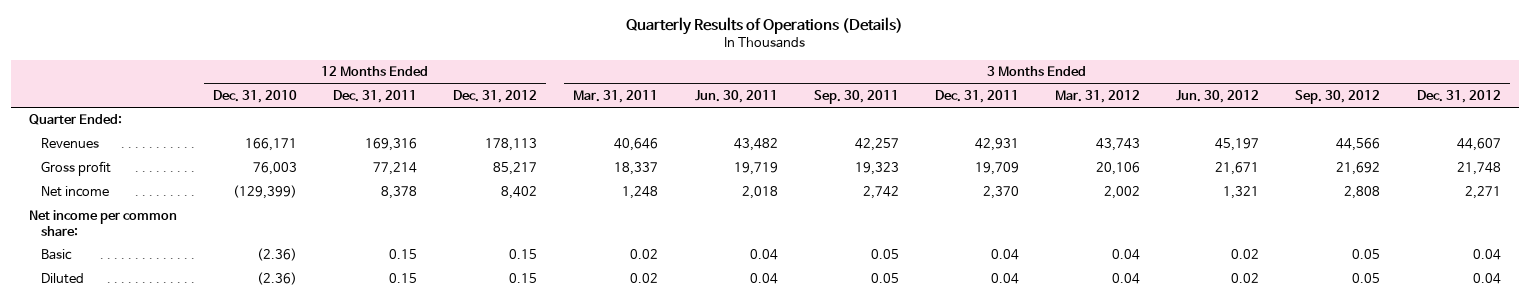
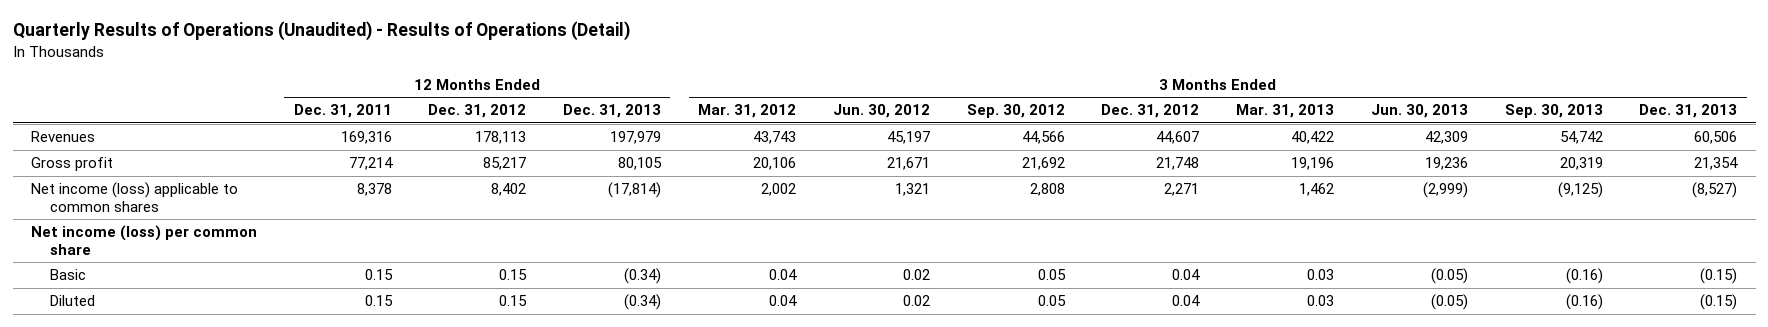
[625,17,903,36] Quarterly Results of Operations (Details) -> [12,21,630,42] Quarterly Results of Operations (Unaudited) - Results of Operations (Detail)
[213,90,298,104] Dec. 31, 2010 -> none
[573,90,659,104] Mar. 31, 2011 -> none
[694,90,778,104] Jun. 30, 2011 -> none
[813,90,899,105] Sep. 30, 2011 -> none
[934,90,1019,104] Dec. 31, 2011 -> none
none -> [563,104,662,119] Dec. 31, 2013
none -> [1236,104,1335,119] Mar. 31, 2013
none -> [1370,104,1468,119] Jun. 30, 2013
none -> [1504,104,1603,119] Sep. 30, 2013
none -> [1639,104,1738,119] Dec. 31, 2013
[28,114,122,126] Quarter Ended: -> none
[41,186,110,198] Net income -> [30,182,238,212] Net income (loss) applicable to common shares
[28,210,177,236] Net income per common share: -> [30,225,257,255] Net income (loss) per common share

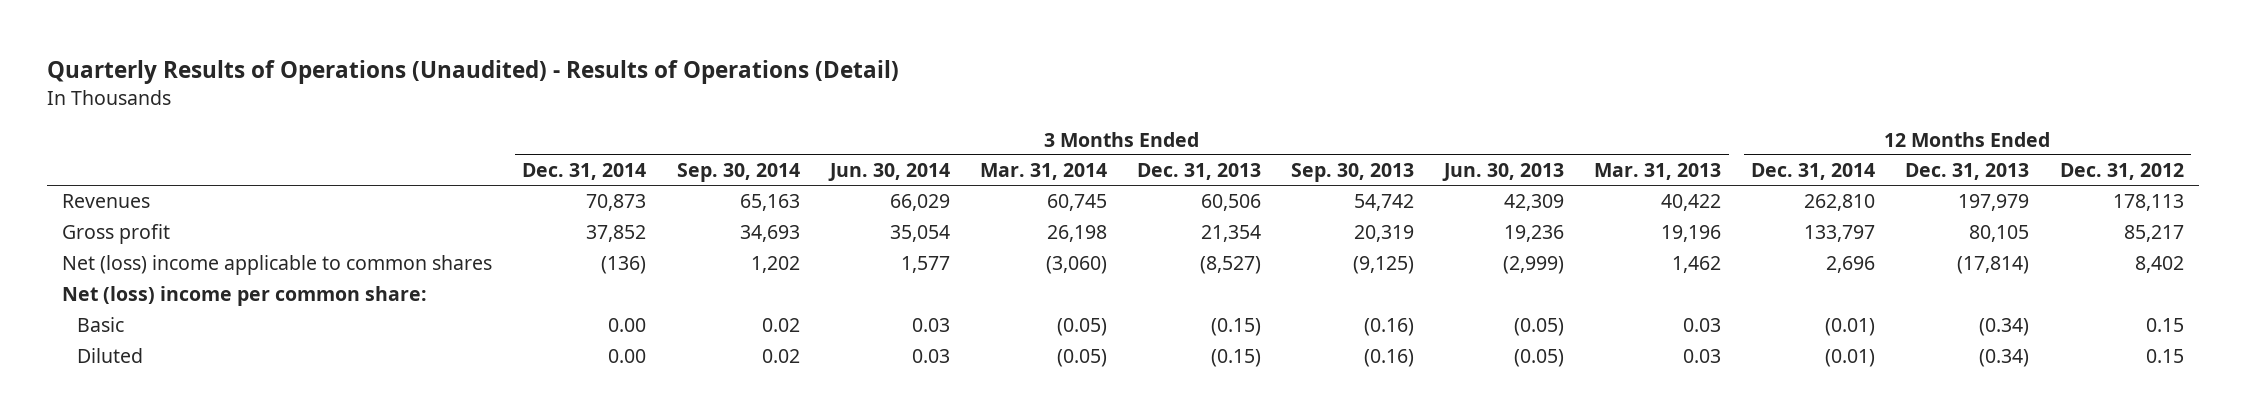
[293,104,392,119] Dec. 31, 2011 -> none
[697,104,796,119] Mar. 31, 2012 -> none
[832,104,930,119] Jun. 30, 2012 -> none
[966,104,1065,119] Sep. 30, 2012 -> none
[1101,104,1200,119] Dec. 31, 2012 -> none
none -> [522,163,647,181] Dec. 31, 2014
none -> [676,163,800,183] Sep. 30, 2014
none -> [827,163,950,182] Jun. 30, 2014
none -> [979,163,1107,181] Mar. 31, 2014
none -> [1751,163,1876,181] Dec. 31, 2014
[30,182,238,212] Net income (loss) applicable to common shares -> [62,255,493,276] Net (loss) income applicable to common shares
[30,225,257,255] Net income (loss) per common share -> [62,286,428,307] Net (loss) income per common share:

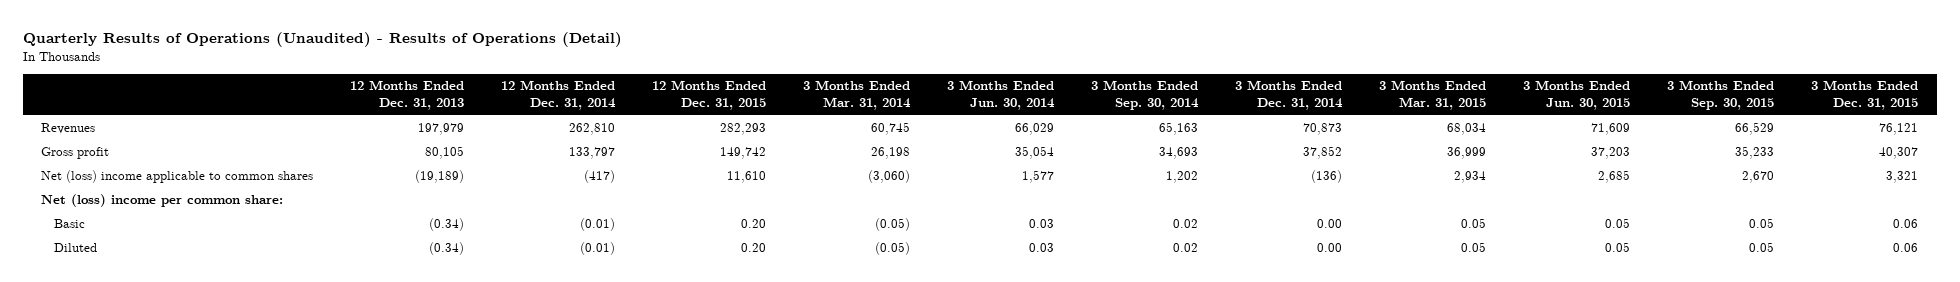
[1136,163,1261,181] Dec. 31, 2013 -> none
[1291,163,1415,183] Sep. 30, 2013 -> none
[1442,163,1565,182] Jun. 30, 2013 -> none
[1594,163,1722,181] Mar. 31, 2013 -> none
[2059,163,2184,181] Dec. 31, 2012 -> none
none -> [652,80,767,110] 12 Months Ended Dec. 31, 2015
none -> [1379,80,1487,110] 3 Months Ended Mar. 31, 2015
none -> [1523,80,1631,110] 3 Months Ended Jun. 30, 2015
none -> [1667,80,1775,110] 3 Months Ended Sep. 30, 2015
none -> [1811,80,1919,110] 3 Months Ended Dec. 31, 2015
[1826,256,1876,274] 2,696 -> [584,169,616,183] (417)
[1957,256,2030,275] (17,814) -> [415,169,465,183] (19,189)

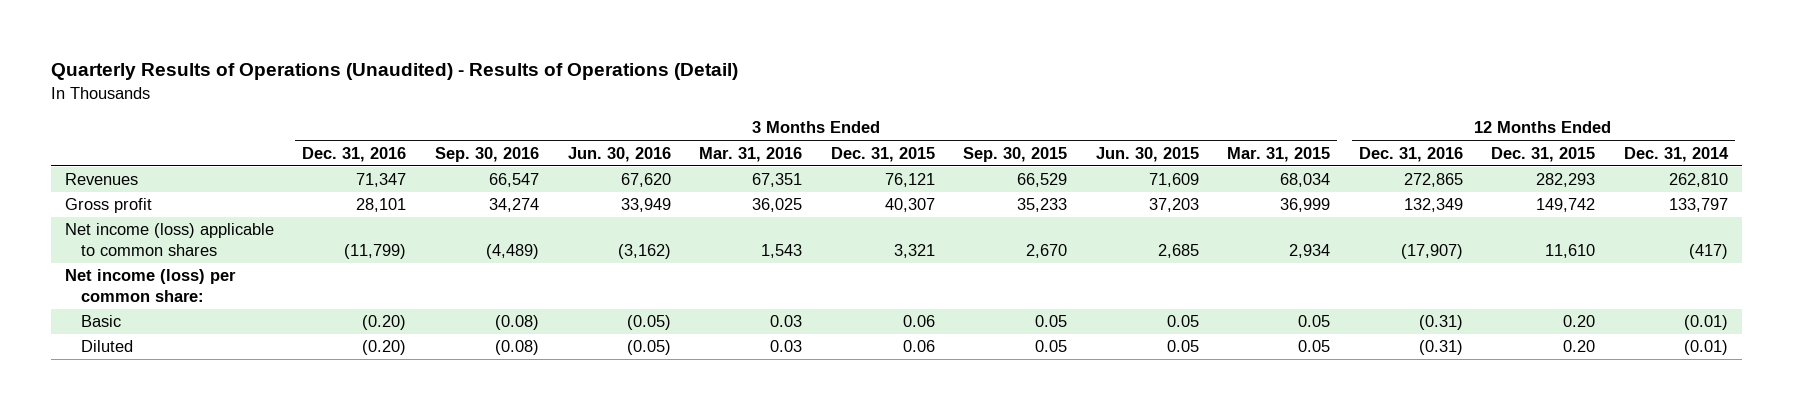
[350,80,465,110] 12 Months Ended Dec. 31, 2013 -> none
[803,80,912,110] 3 Months Ended Mar. 31, 2014 -> none
[947,80,1056,110] 3 Months Ended Jun. 30, 2014 -> none
[1091,80,1200,110] 3 Months Ended Sep. 30, 2014 -> none
[1235,80,1344,110] 3 Months Ended Dec. 31, 2014 -> none
none -> [302,146,407,162] Dec. 31, 2016
none -> [434,146,539,162] Sep. 30, 2016
none -> [567,146,671,162] Jun. 30, 2016
none -> [699,146,803,162] Mar. 31, 2016
none -> [1358,146,1463,162] Dec. 31, 2016
[41,169,314,183] Net (loss) income applicable to common shares -> [64,223,274,257] Net income (loss) applicable to common shares
[41,193,284,207] Net (loss) income per common share: -> [64,269,236,303] Net income (loss) per common share:

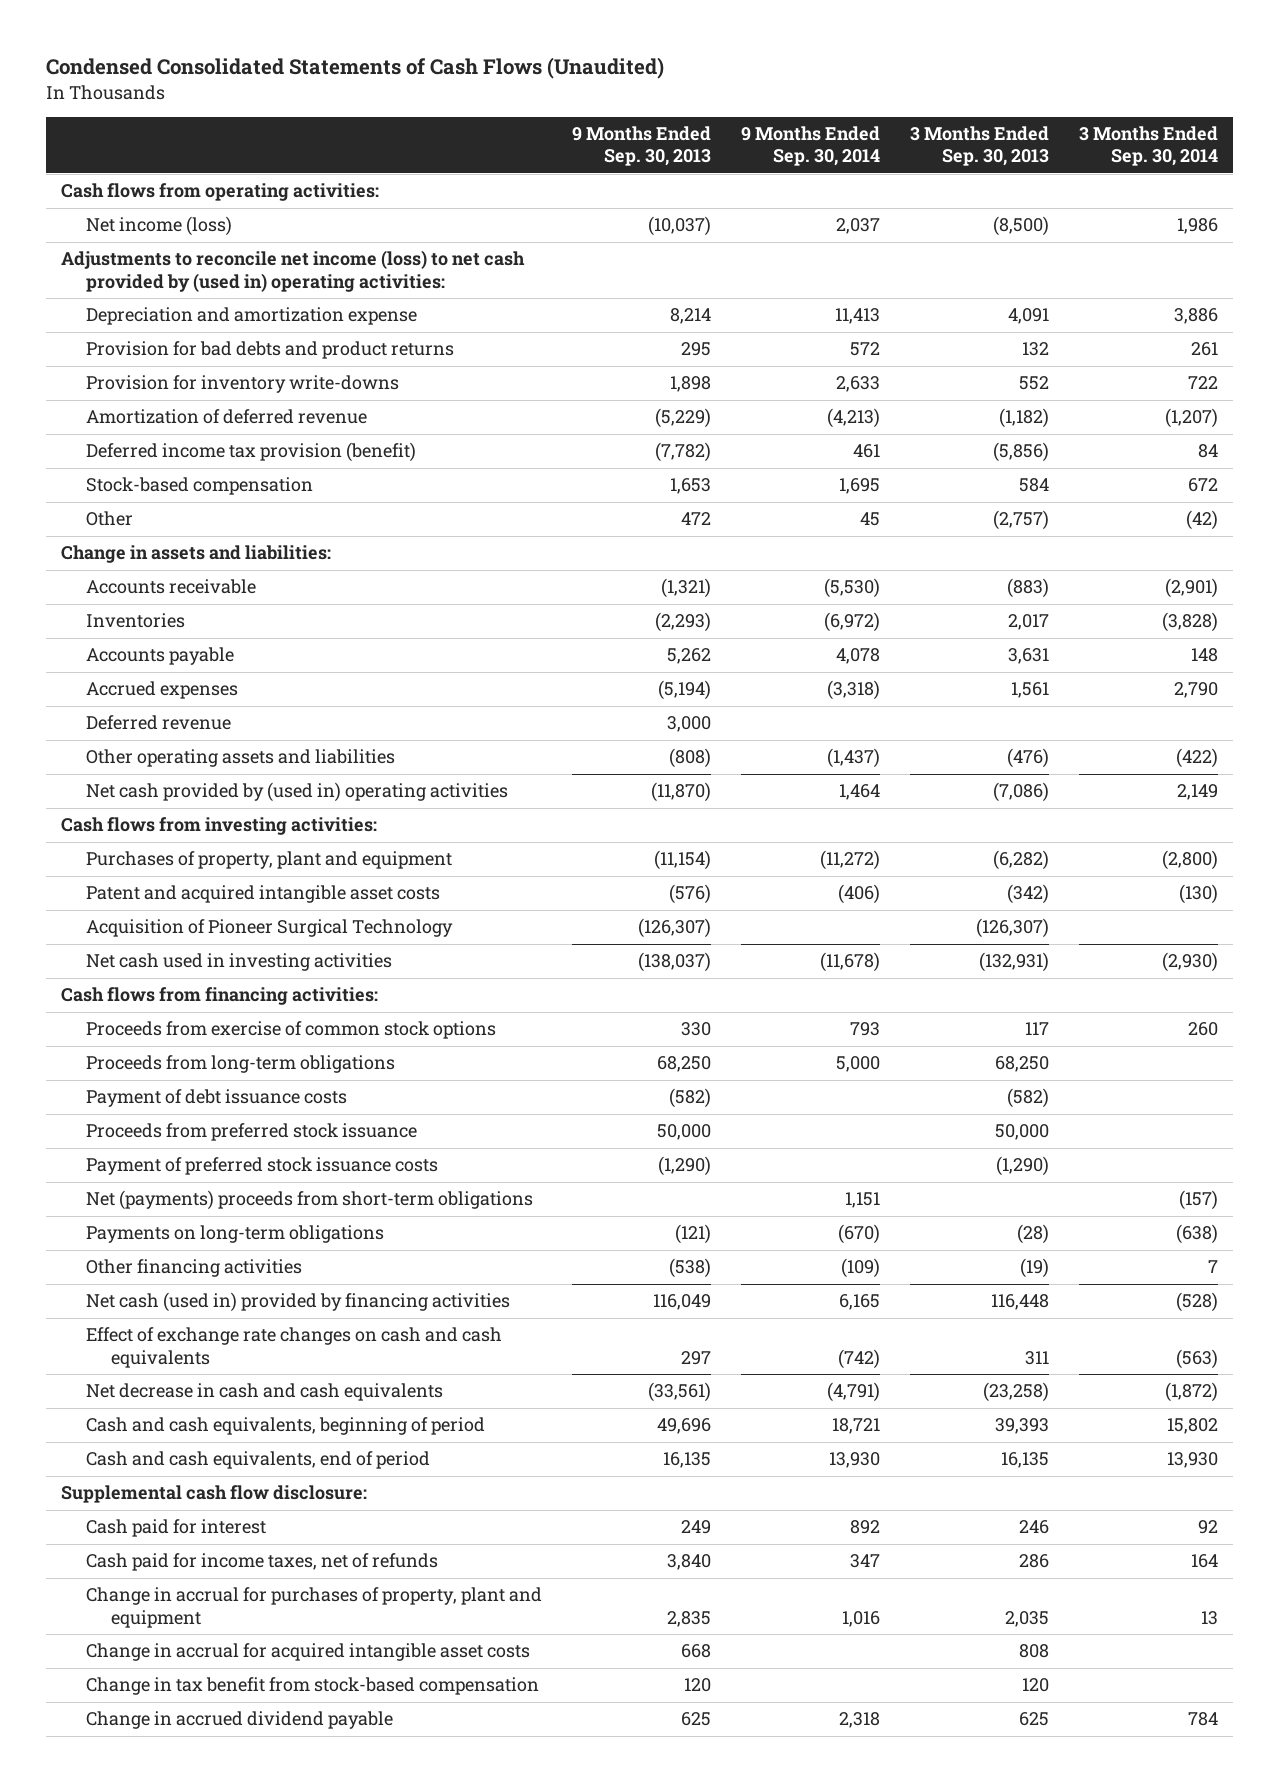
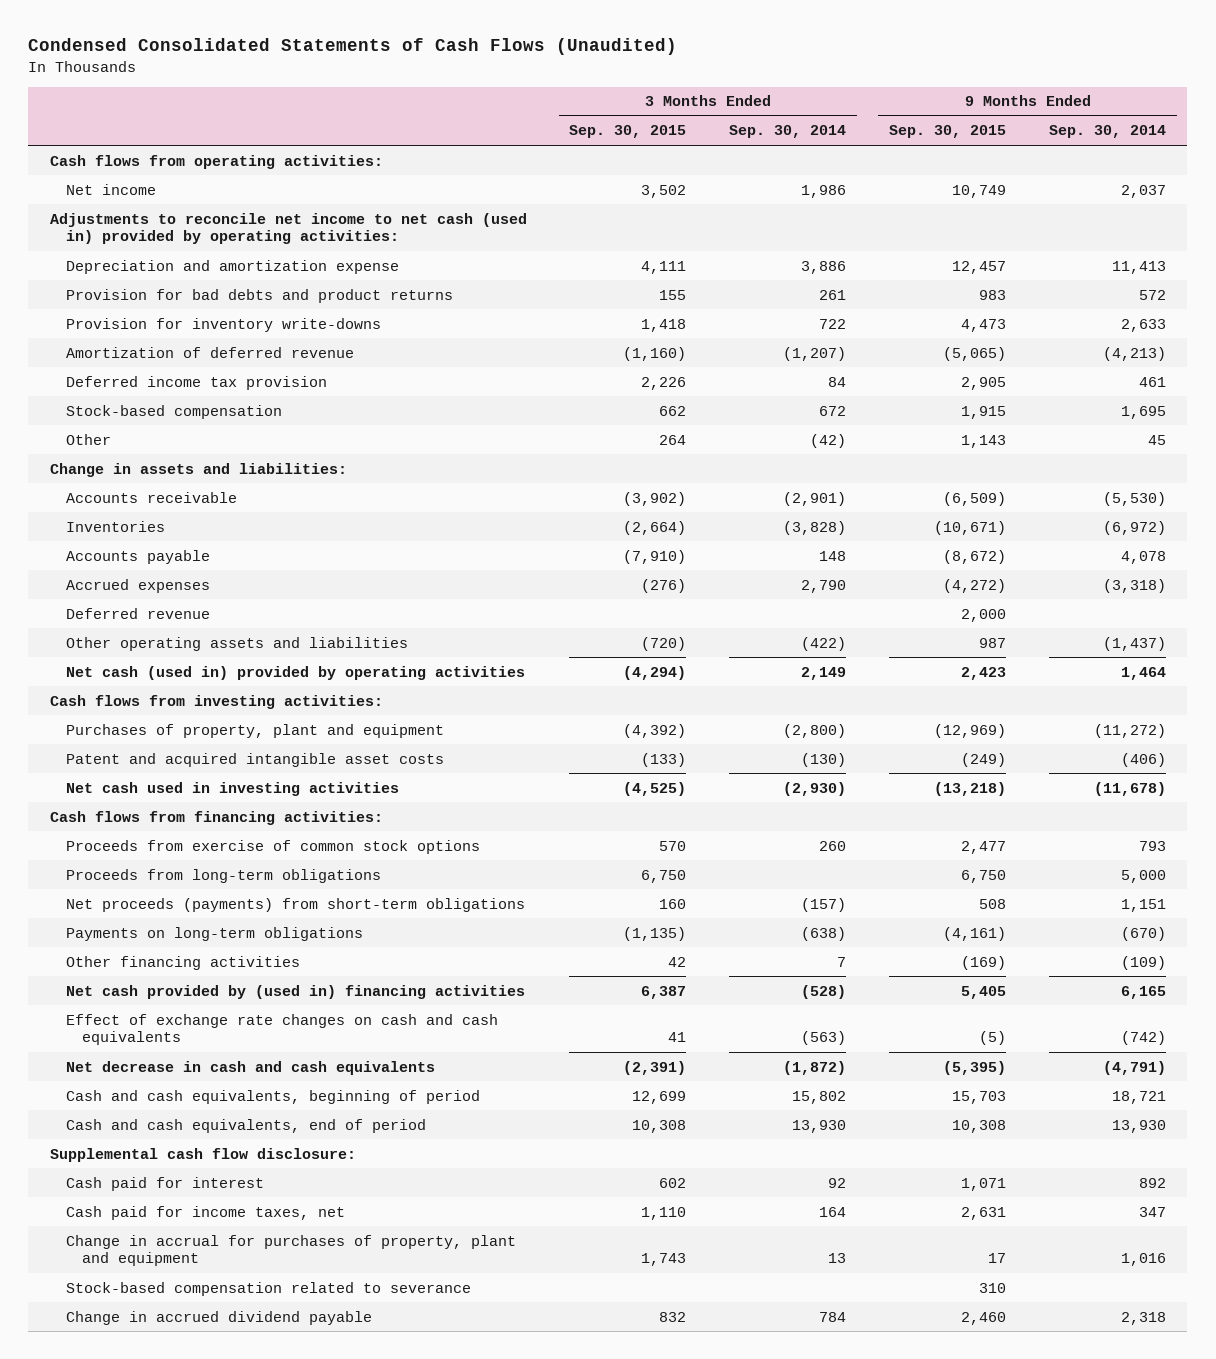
[572,125,712,167] 9 Months Ended Sep. 30, 2013 -> none
[909,125,1049,167] 3 Months Ended Sep. 30, 2013 -> none
none -> [569,125,687,139] Sep. 30, 2015
none -> [889,125,1007,139] Sep. 30, 2015
[86,216,233,237] Net income (loss) -> [65,183,156,195] Net income
[61,250,526,292] Adjustments to reconcile net income (loss) to net cash provided by (used in) operating activities: -> [49,212,527,244] Adjustments to reconcile net income to net cash (used in) provided by operating activities:
[86,442,417,463] Deferred income tax provision (benefit) -> [65,375,327,390] Deferred income tax provision
[86,782,509,803] Net cash provided by (used in) operating activities -> [65,665,525,680] Net cash (used in) provided by operating activities
[86,919,454,938] Acquisition of Pioneer Surgical Technology -> none
[86,1089,348,1108] Payment of debt issuance costs -> none
[86,1123,418,1142] Proceeds from preferred stock issuance -> none
[86,1157,439,1176] Payment of preferred stock issuance costs -> none
[86,1190,534,1211] Net (payments) proceeds from short-term obligations -> [65,897,525,912] Net proceeds (payments) from short-term obligations
[86,1292,511,1313] Net cash (used in) provided by financing activities -> [65,984,525,999] Net cash provided by (used in) financing activities
[86,1553,439,1572] Cash paid for income taxes, net of refunds -> [65,1205,345,1220] Cash paid for income taxes, net
[86,1643,531,1662] Change in accrual for acquired intangible asset costs -> none
[86,1677,540,1696] Change in tax benefit from stock-based compensation -> [65,1281,471,1296] Stock-based compensation related to severance

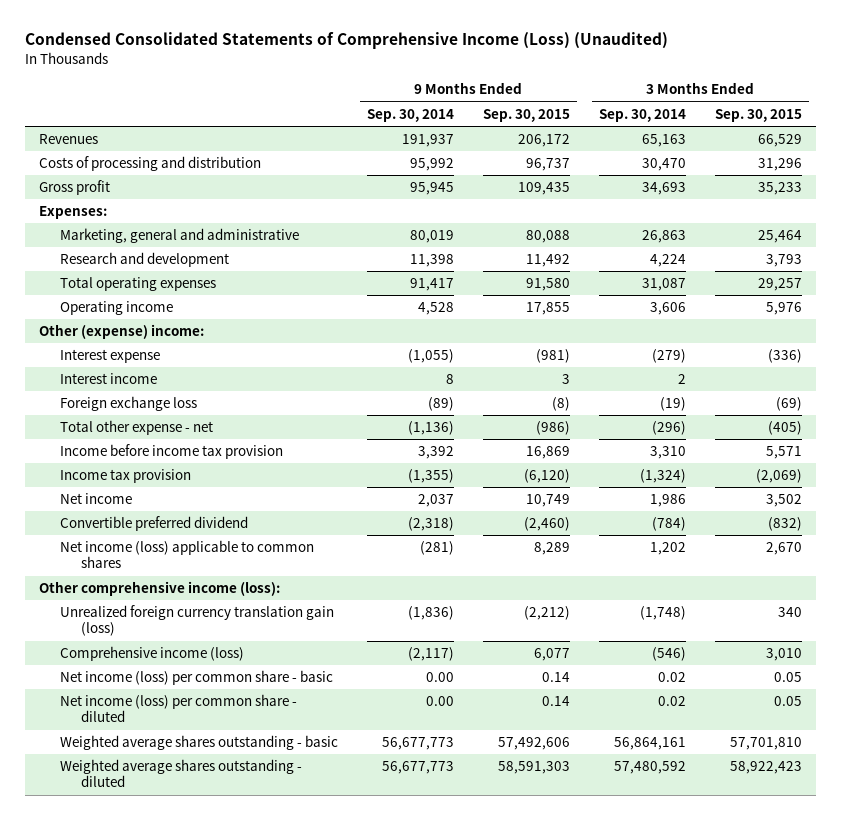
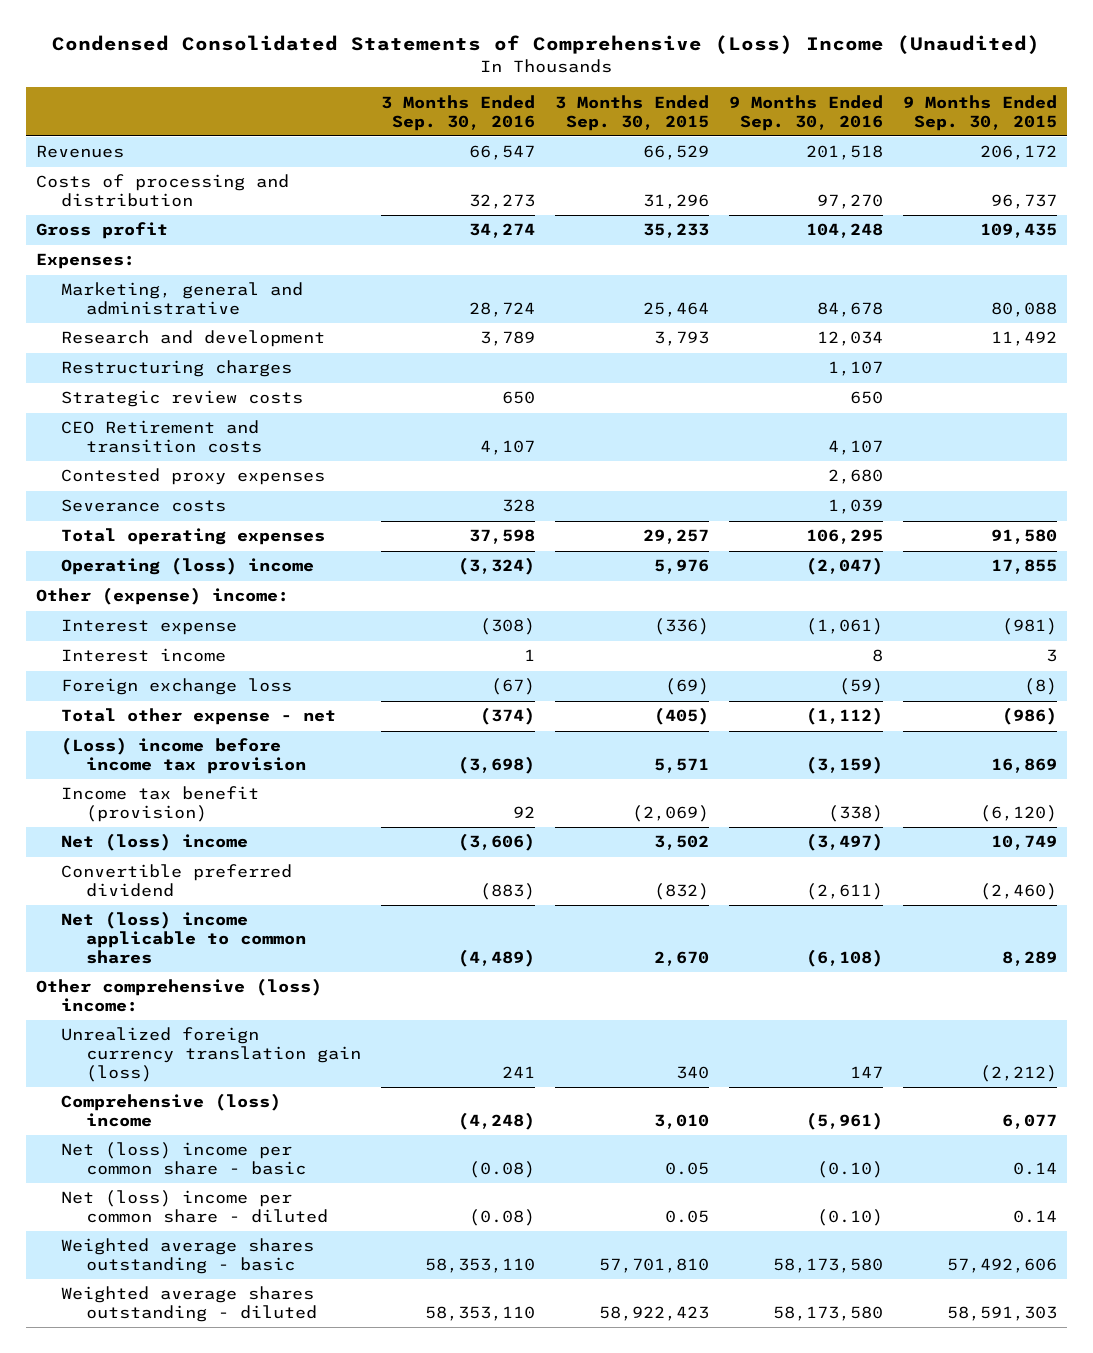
[24,32,668,50] Condensed Consolidated Statements of Comprehensive Income (Loss) (Unaudited) -> [52,35,1041,55] Condensed Consolidated Statements of Comprehensive (Loss) Income (Unaudited)
[366,108,454,122] Sep. 30, 2014 -> none
[598,108,686,122] Sep. 30, 2014 -> none
none -> [380,94,535,131] 3 Months Ended Sep. 30, 2016
none -> [729,94,884,131] 9 Months Ended Sep. 30, 2016
none -> [60,360,292,378] Restructuring charges
none -> [60,390,303,408] Strategic review costs
none -> [60,420,262,454] CEO Retirement and transition costs
none -> [60,468,325,486] Contested proxy expenses
none -> [60,499,226,513] Severance costs
[59,301,173,316] Operating income -> [60,557,314,576] Operating (loss) income
[59,444,283,460] Income before income tax provision -> [60,737,306,775] (Loss) income before income tax provision
[59,469,191,484] Income tax provision -> [60,786,259,823] Income tax benefit (provision)
[59,493,132,505] Net income -> [60,833,248,852] Net (loss) income
[59,540,314,569] Net income (loss) applicable to common shares -> [60,911,306,964] Net (loss) income applicable to common shares
[39,581,281,597] Other comprehensive income (loss): -> [35,978,322,1013] Other comprehensive (loss) income:
[59,646,244,662] Comprehensive income (loss) -> [60,1093,281,1128] Comprehensive (loss) income
[59,670,333,686] Net income (loss) per common share - basic -> [60,1142,306,1176] Net (loss) income per common share - basic
[59,694,297,723] Net income (loss) per common share - diluted -> [60,1190,328,1224] Net (loss) income per common share - diluted

